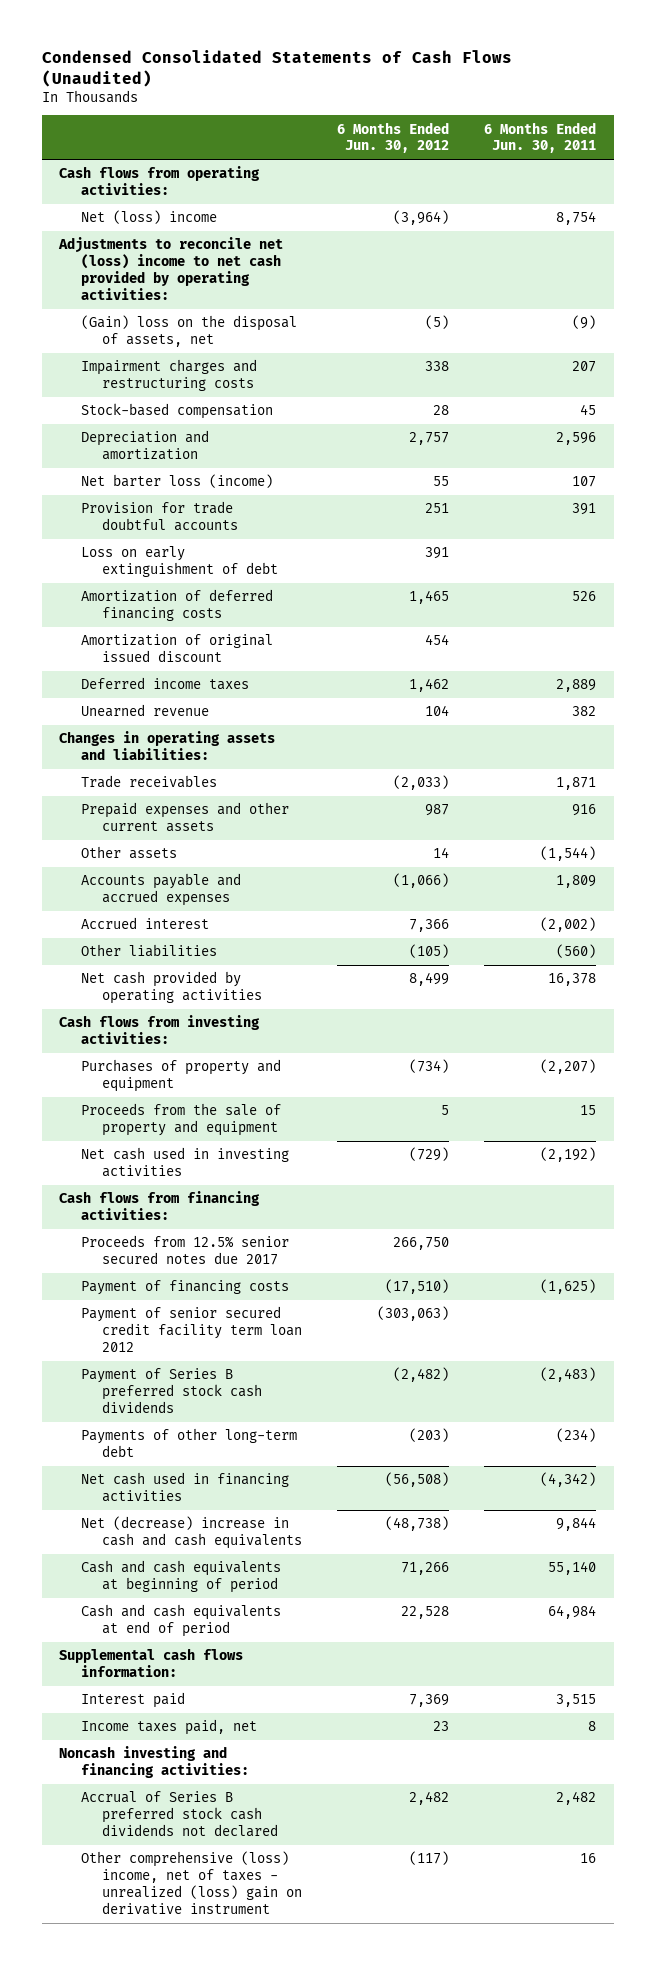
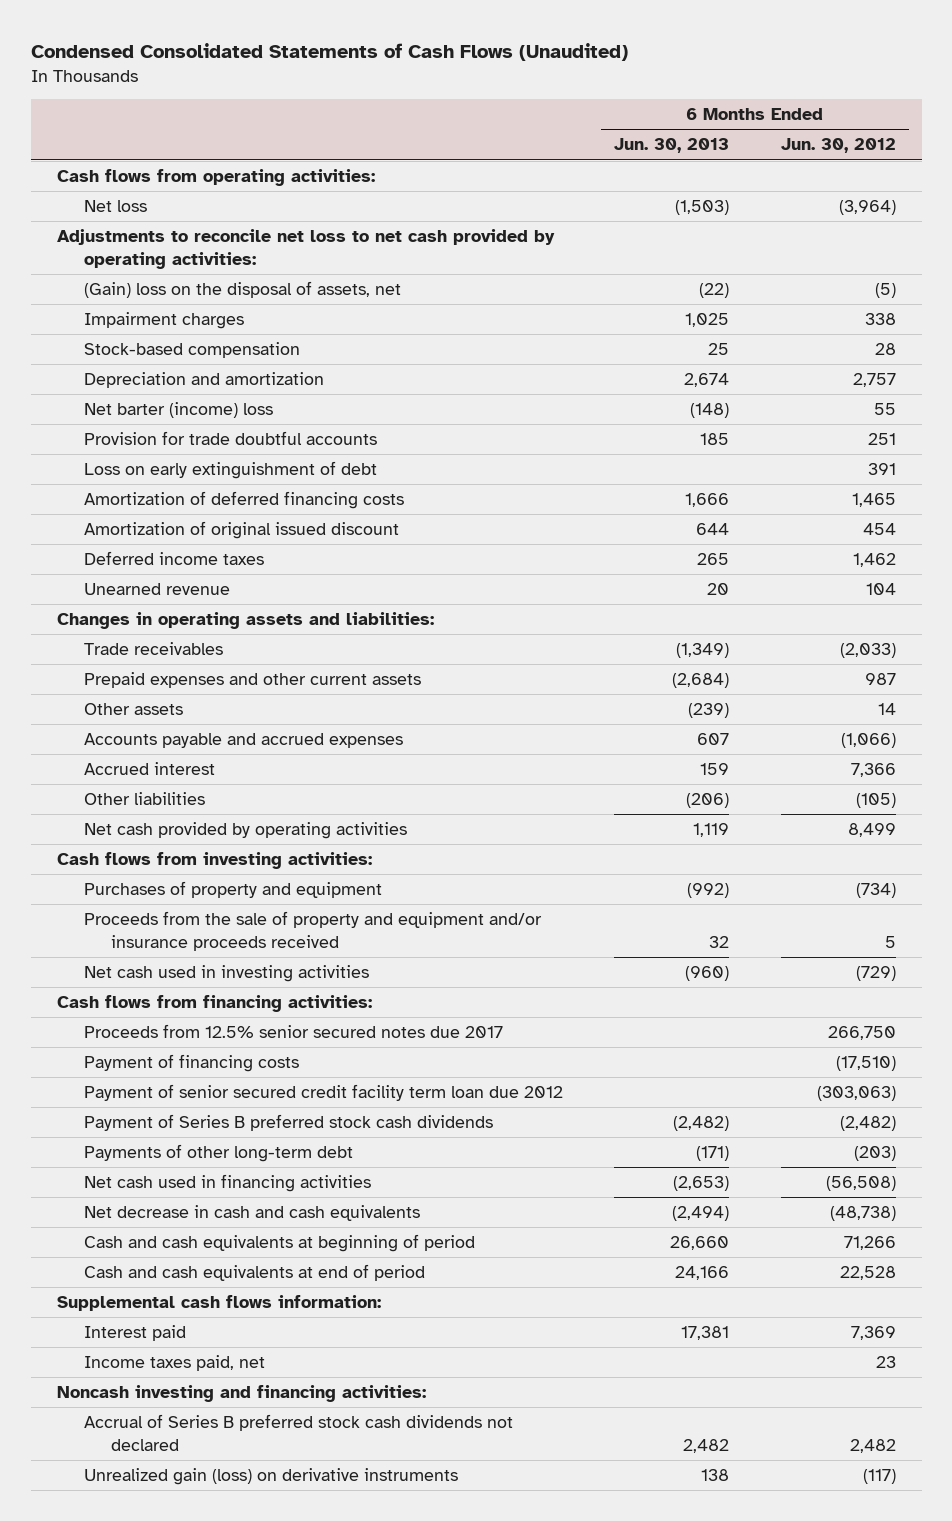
[484,121,597,154] 6 Months Ended Jun. 30, 2011 -> none
none -> [614,138,730,154] Jun. 30, 2013
[80,210,217,225] Net (loss) income -> [83,200,147,213] Net loss
[58,237,284,301] Adjustments to reconcile net (loss) income to net cash provided by operating activities: -> [56,229,555,269] Adjustments to reconcile net loss to net cash provided by operating activities:
[80,359,257,392] Impairment charges and restructuring costs -> [83,312,244,330] Impairment charges
[80,474,273,489] Net barter loss (income) -> [83,402,273,419] Net barter (income) loss
[80,1103,281,1137] Proceeds from the sale of property and equipment -> [83,911,542,951] Proceeds from the sale of property and equipment and/or insurance proceeds received
[80,1306,303,1353] Payment of senior secured credit facility term loan 2012 -> [83,1084,563,1102] Payment of senior secured credit facility term loan due 2012
[80,1516,303,1550] Net (decrease) increase in cash and cash equivalents -> [83,1205,420,1222] Net decrease in cash and cash equivalents
[80,1851,303,1916] Other comprehensive (loss) income, net of taxes - unrealized (loss) gain on derivative instrument -> [83,1468,458,1486] Unrealized gain (loss) on derivative instruments

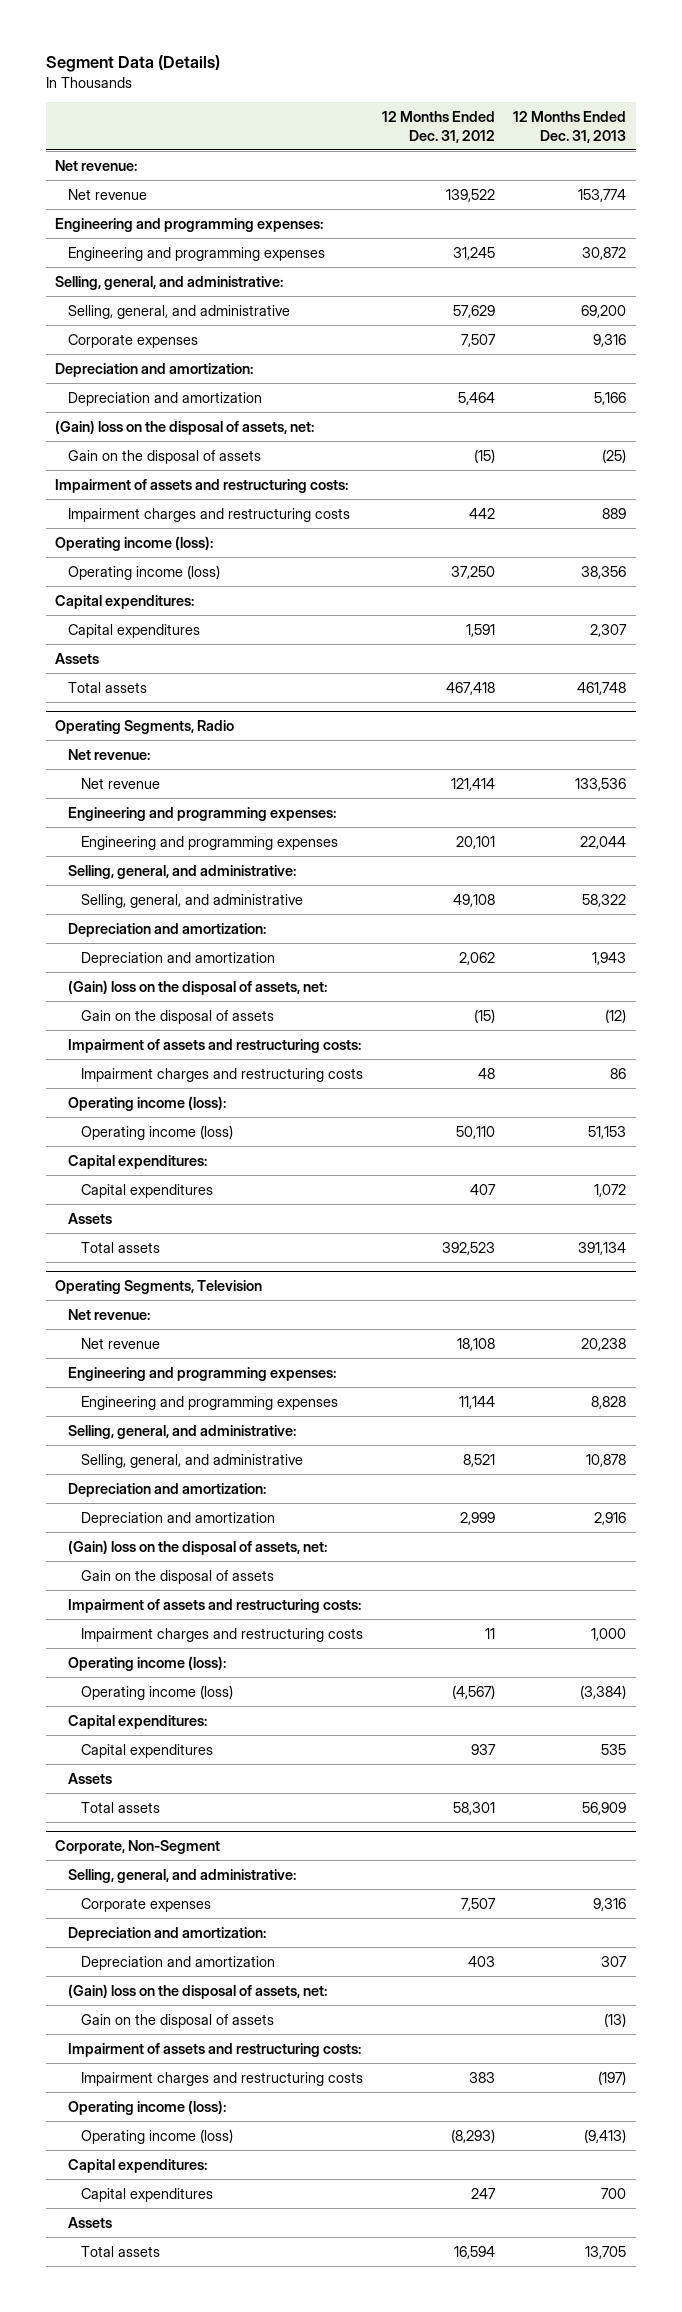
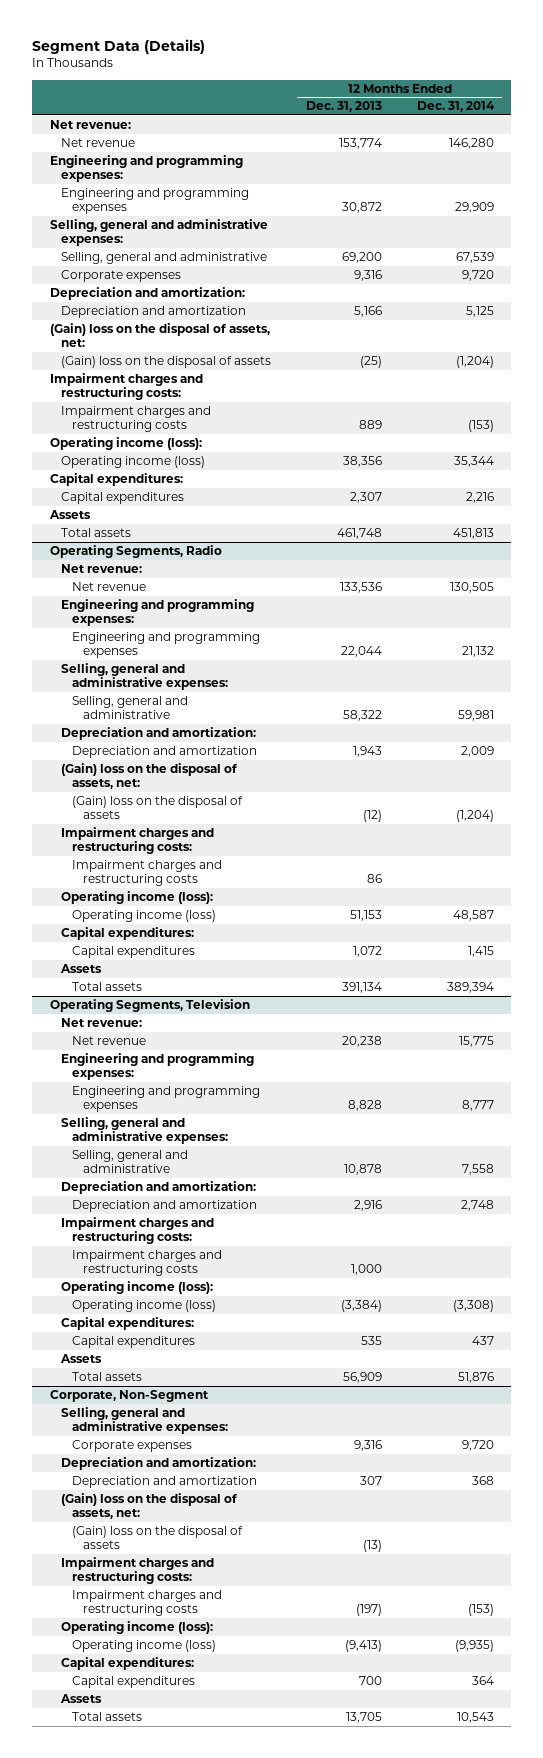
[381,111,495,143] 12 Months Ended Dec. 31, 2012 -> none
none -> [416,101,495,113] Dec. 31, 2014
[55,275,284,290] Selling, general, and administrative: -> [49,219,268,247] Selling, general and administrative expenses:
[68,304,291,319] Selling, general, and administrative -> [60,252,267,265] Selling, general and administrative
[68,449,262,464] Gain on the disposal of assets -> [60,356,271,369] (Gain) loss on the disposal of assets
[55,478,349,493] Impairment of assets and restructuring costs: -> [49,373,203,401] Impairment charges and restructuring costs:
[68,864,297,879] Selling, general, and administrative: -> [60,663,228,691] Selling, general and administrative expenses:
[81,893,304,908] Selling, general, and administrative -> [71,696,188,720] Selling, general and administrative
[81,1009,275,1024] Gain on the disposal of assets -> [71,796,243,820] (Gain) loss on the disposal of assets
[68,1038,362,1053] Impairment of assets and restructuring costs: -> [60,827,214,855] Impairment charges and restructuring costs:
[68,1424,297,1439] Selling, general, and administrative: -> [60,1117,228,1145] Selling, general and administrative expenses:
[81,1453,304,1468] Selling, general, and administrative -> [71,1150,188,1174] Selling, general and administrative
[68,1539,328,1555] (Gain) loss on the disposal of assets, net: -> none
[81,1569,275,1584] Gain on the disposal of assets -> none
[68,1598,362,1613] Impairment of assets and restructuring costs: -> [60,1217,214,1245] Impairment charges and restructuring costs:
[68,1868,297,1883] Selling, general, and administrative: -> [60,1407,228,1435] Selling, general and administrative expenses:
[81,2013,275,2028] Gain on the disposal of assets -> [71,1526,243,1550] (Gain) loss on the disposal of assets
[68,2042,362,2057] Impairment of assets and restructuring costs: -> [60,1557,214,1585] Impairment charges and restructuring costs:

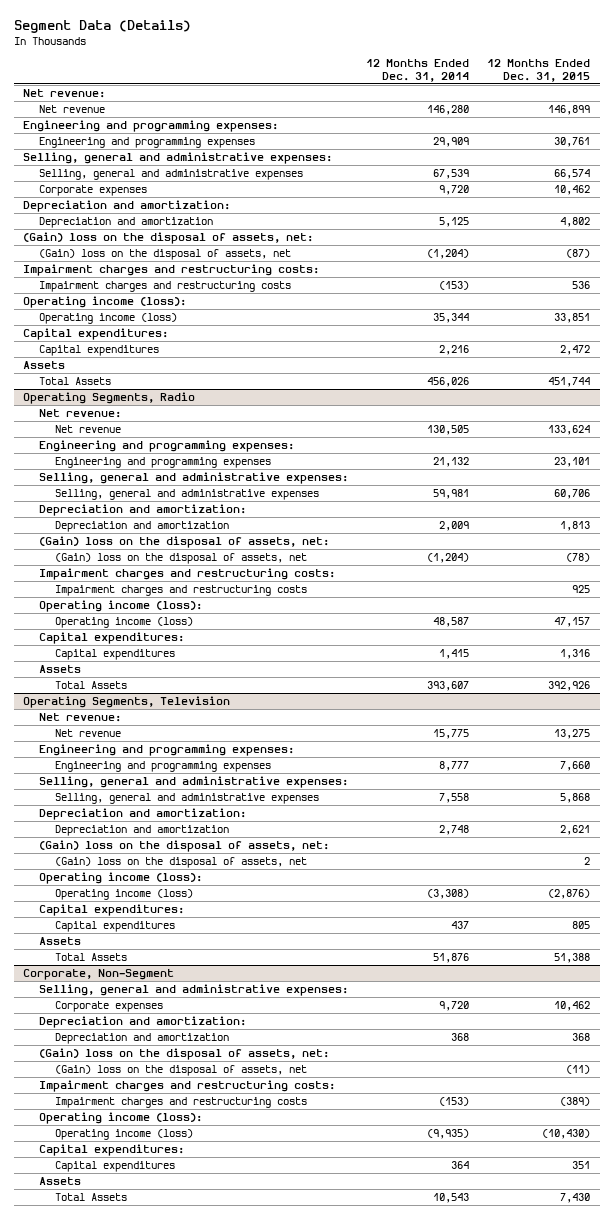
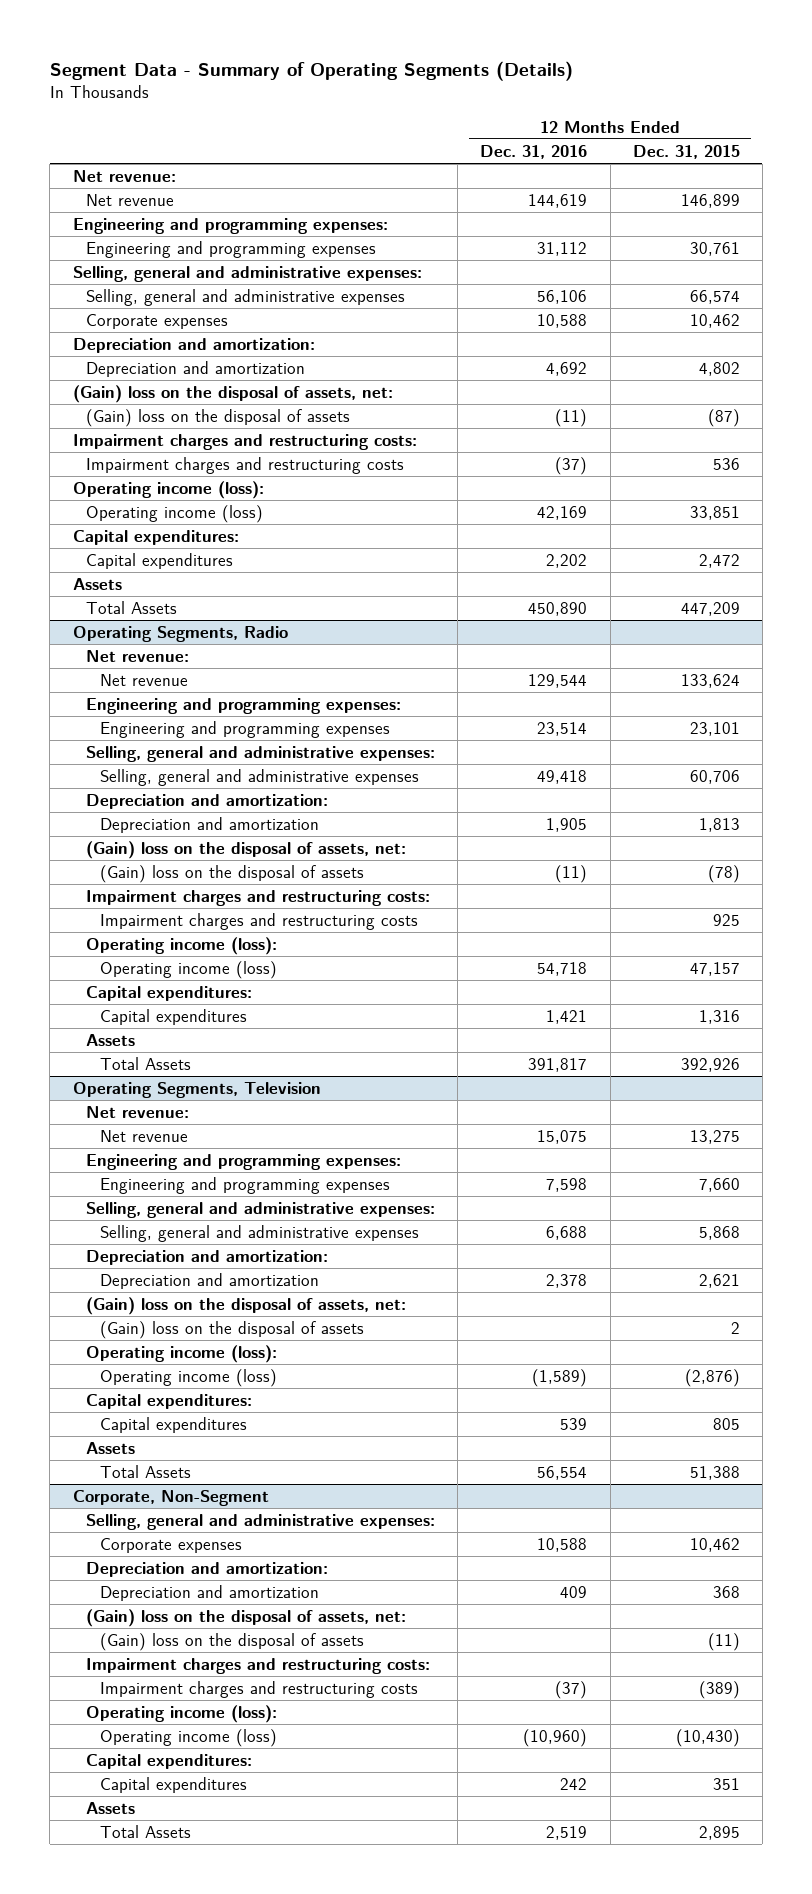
[13,20,191,34] Segment Data (Details) -> [49,60,573,81] Segment Data - Summary of Operating Segments (Details)
[366,59,470,82] 12 Months Ended Dec. 31, 2014 -> none
none -> [480,144,588,159] Dec. 31, 2016
[38,248,291,260] (Gain) loss on the disposal of assets, net -> [86,408,351,427] (Gain) loss on the disposal of assets
[548,376,591,387] 451,744 -> [680,601,740,616] 447,209
[55,552,308,564] (Gain) loss on the disposal of assets, net -> [99,864,364,883] (Gain) loss on the disposal of assets
[55,856,308,868] (Gain) loss on the disposal of assets, net -> [99,1320,364,1339] (Gain) loss on the disposal of assets
[55,1064,308,1076] (Gain) loss on the disposal of assets, net -> [99,1632,364,1651] (Gain) loss on the disposal of assets
[560,1192,591,1203] 7,430 -> [698,1825,740,1840] 2,895

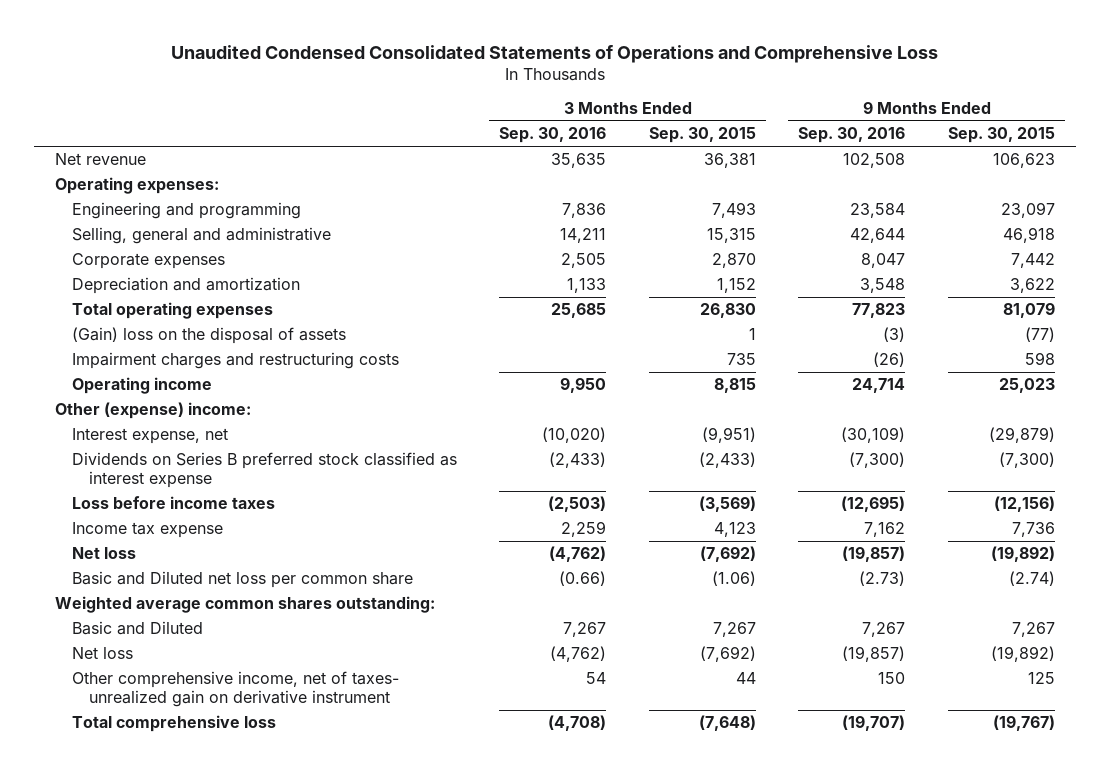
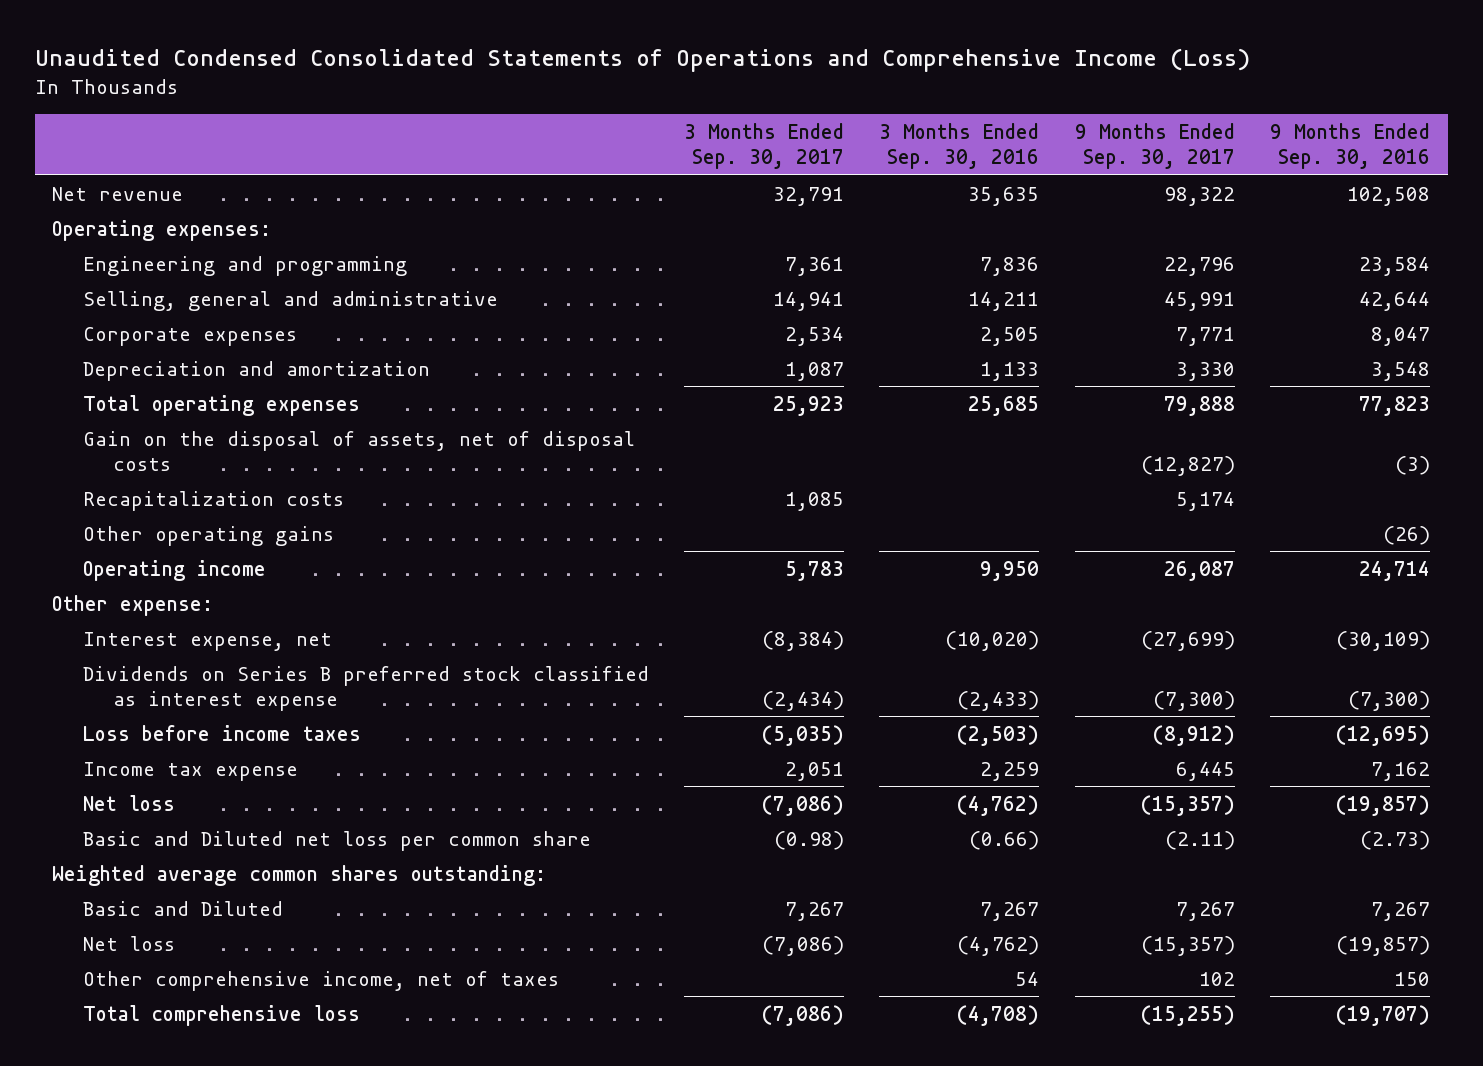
[171,44,939,63] Unaudited Condensed Consolidated Statements of Operations and Comprehensive Loss -> [34,48,1250,73] Unaudited Condensed Consolidated Statements of Operations and Comprehensive Income (Loss)
[648,127,756,144] Sep. 30, 2015 -> none
[947,127,1055,144] Sep. 30, 2015 -> none
none -> [684,123,845,170] 3 Months Ended Sep. 30, 2017
none -> [1074,123,1235,170] 9 Months Ended Sep. 30, 2017
[71,352,399,370] Impairment charges and restructuring costs -> none
[71,327,346,345] (Gain) loss on the disposal of assets -> [82,430,635,471] Gain on the disposal of assets, net of disposal costs
none -> [82,490,344,511] Recapitalization costs
none -> [82,525,334,546] Other operating gains
[55,402,252,420] Other (expense) income: -> [52,594,214,616] Other expense:
[71,671,399,708] Other comprehensive income, net of taxes- unrealized gain on derivative instrument -> [82,970,559,991] Other comprehensive income, net of taxes

